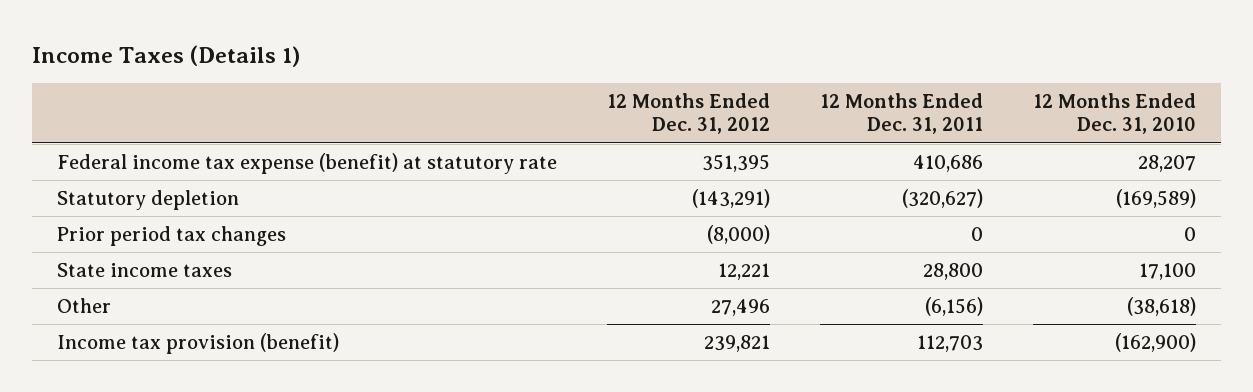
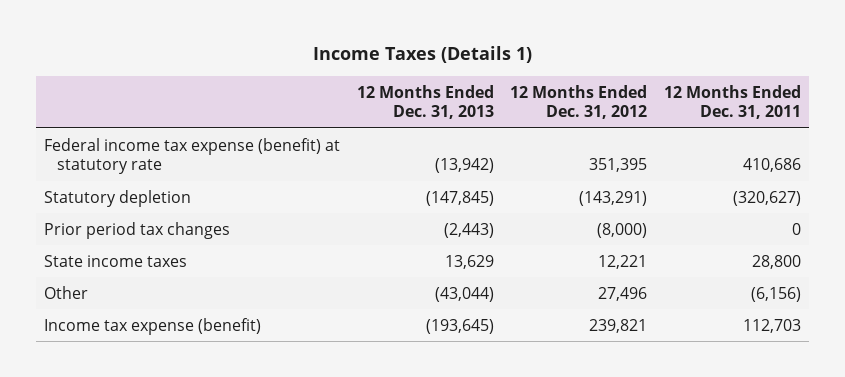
[1033,92,1197,135] 12 Months Ended Dec. 31, 2010 -> none
none -> [356,84,494,120] 12 Months Ended Dec. 31, 2013
[57,333,340,355] Income tax provision (benefit) -> [44,317,262,335] Income tax expense (benefit)

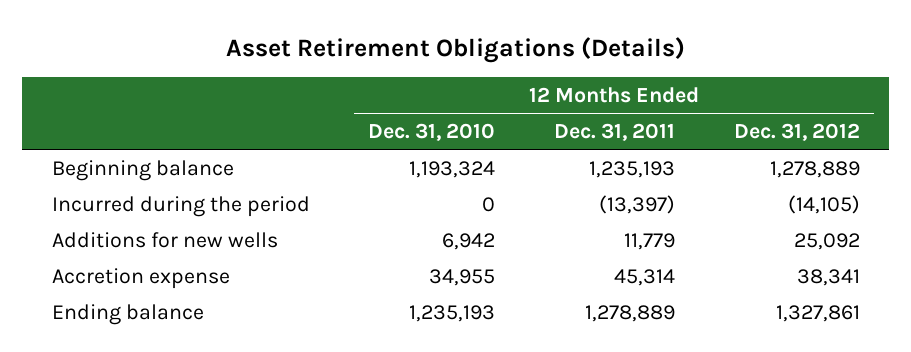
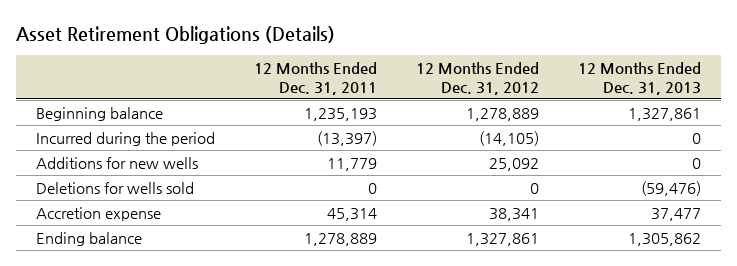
[368,122,496,141] Dec. 31, 2010 -> none
none -> [578,61,702,95] 12 Months Ended Dec. 31, 2013
none -> [35,181,194,194] Deletions for wells sold

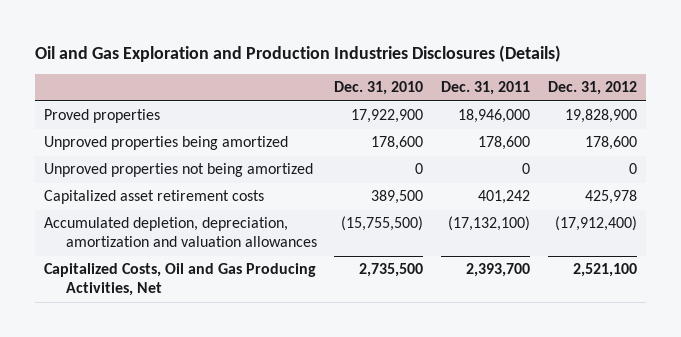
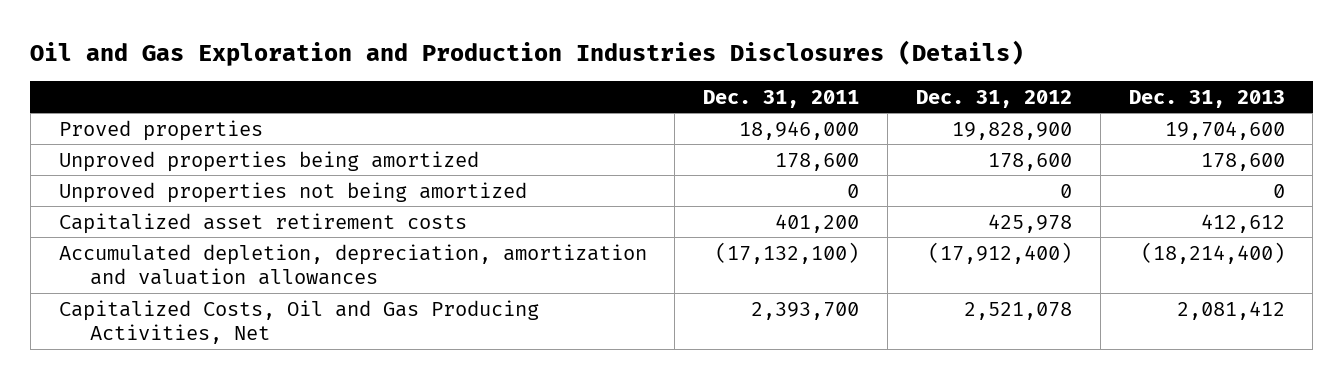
[334,81,424,96] Dec. 31, 2010 -> none
none -> [1128,89,1285,108] Dec. 31, 2013
[478,190,531,205] 401,242 -> [775,213,860,233] 401,200
[572,263,637,278] 2,521,100 -> [963,301,1072,320] 2,521,078

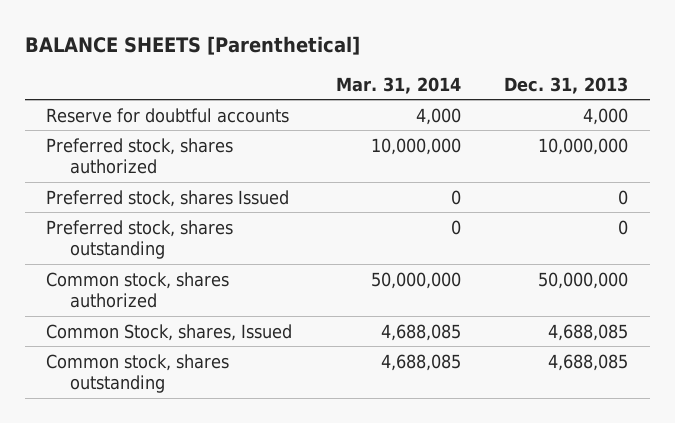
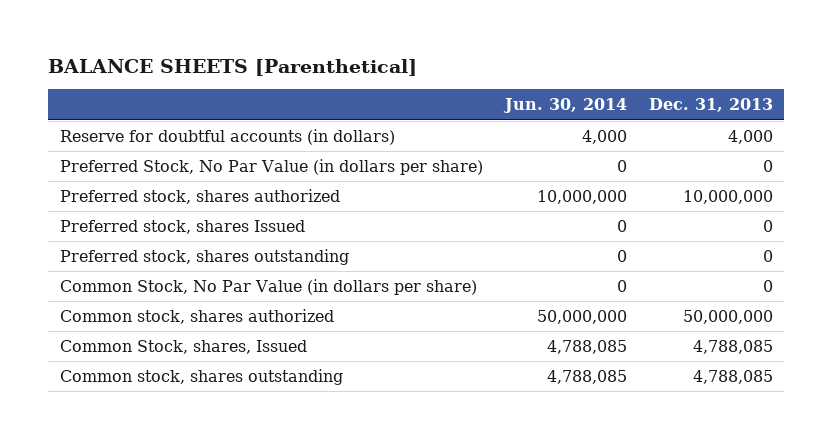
[335,76,461,94] Mar. 31, 2014 -> none
none -> [502,98,627,114] Jun. 30, 2014
[46,107,290,123] Reserve for doubtful accounts -> [59,129,395,146] Reserve for doubtful accounts (in dollars)
none -> [59,159,483,176] Preferred Stock, No Par Value (in dollars per share)
none -> [59,279,477,296] Common Stock, No Par Value (in dollars per share)
[548,323,629,341] 4,688,085 -> [693,340,774,355] 4,788,085
[548,353,629,371] 4,688,085 -> [693,370,774,385] 4,788,085

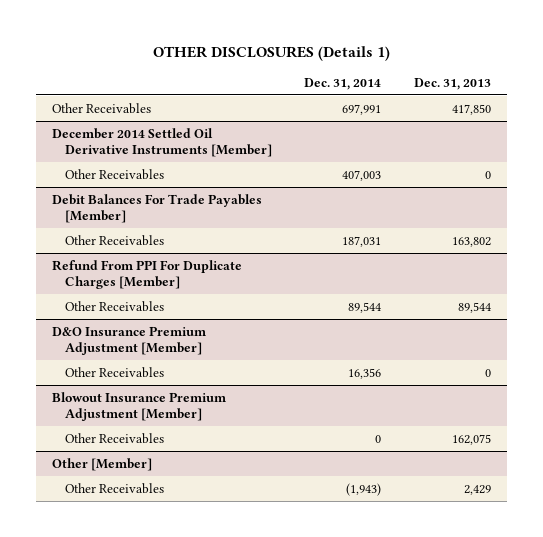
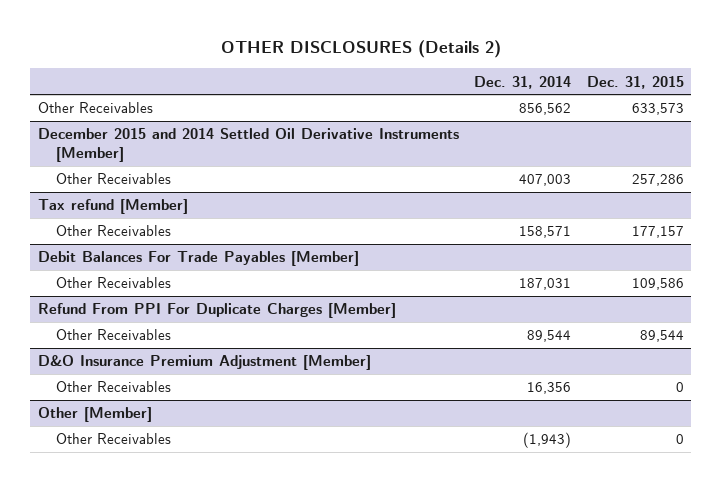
[152,46,390,62] OTHER DISCLOSURES (Details 1) -> [220,40,501,59] OTHER DISCLOSURES (Details 2)
[413,78,491,91] Dec. 31, 2013 -> none
none -> [586,75,684,89] Dec. 31, 2015
[342,103,382,115] 697,991 -> [519,103,572,116] 856,562
[52,127,272,158] December 2014 Settled Oil Derivative Instruments [Member] -> [37,128,459,163] December 2015 and 2014 Settled Oil Derivative Instruments [Member]
none -> [37,199,188,215] Tax refund [Member]
none -> [56,225,172,237] Other Receivables
[52,391,228,422] Blowout Insurance Premium Adjustment [Member] -> none
[64,432,164,444] Other Receivables -> none

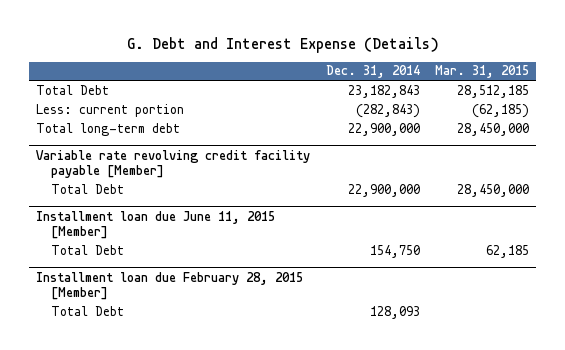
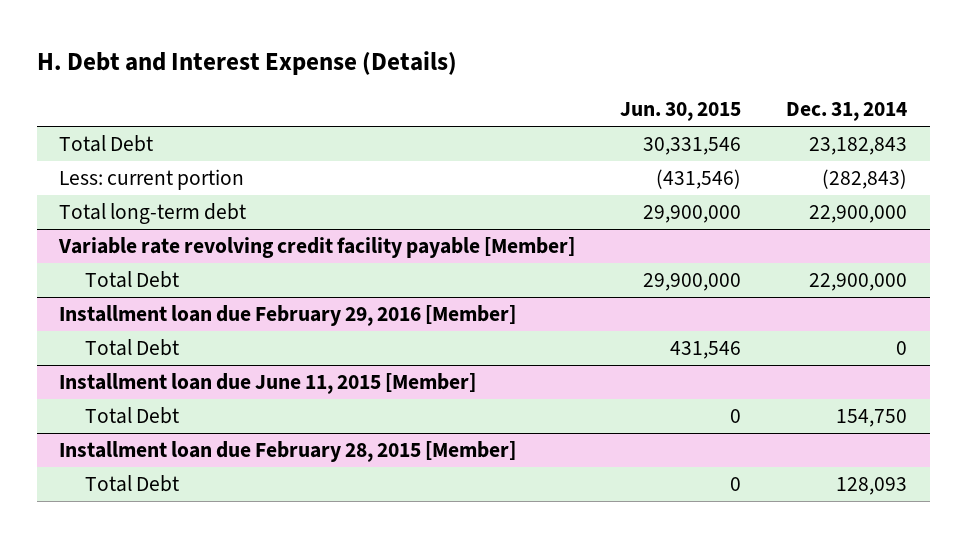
[126,36,439,53] G. Debt and Interest Expense (Details) -> [36,51,457,76] H. Debt and Interest Expense (Details)
[434,65,529,79] Mar. 31, 2015 -> none
none -> [620,101,742,121] Jun. 30, 2015
none -> [59,305,517,327] Installment loan due February 29, 2016 [Member]
none -> [85,339,180,357] Total Debt

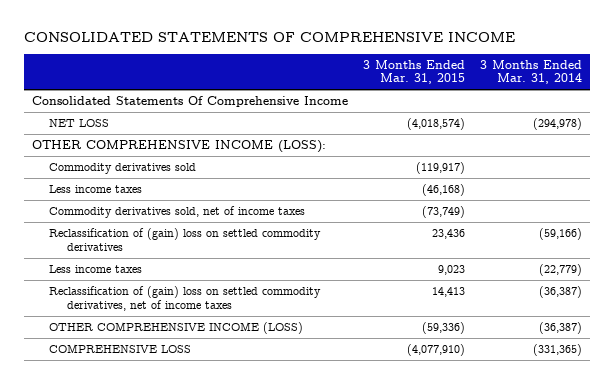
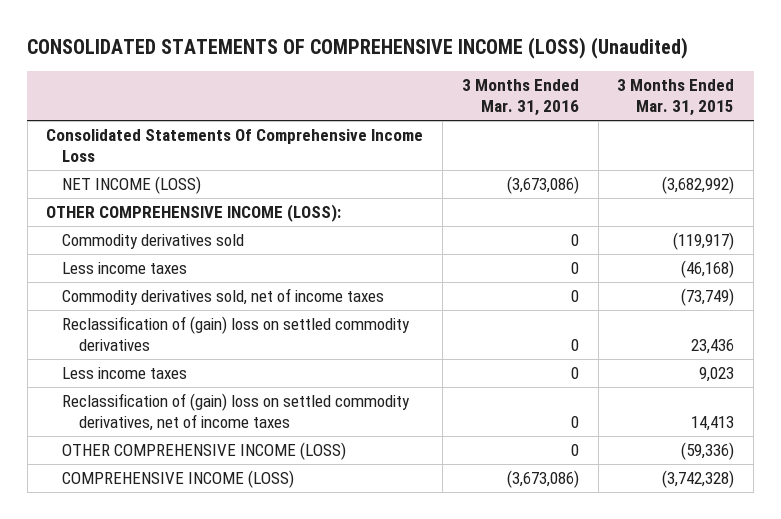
[24,32,516,43] CONSOLIDATED STATEMENTS OF COMPREHENSIVE INCOME -> [27,36,689,59] CONSOLIDATED STATEMENTS OF COMPREHENSIVE INCOME (LOSS) (Unaudited)
[480,59,583,85] 3 Months Ended Mar. 31, 2014 -> none
none -> [461,79,579,117] 3 Months Ended Mar. 31, 2016
[31,95,348,107] Consolidated Statements Of Comprehensive Income -> [46,129,424,163] Consolidated Statements Of Comprehensive Income Loss
[49,118,110,127] NET LOSS -> [62,176,202,195] NET INCOME (LOSS)
[406,117,465,130] (4,018,574) -> [662,176,735,195] (3,682,992)
[49,343,192,353] COMPREHENSIVE LOSS -> [62,470,295,489] COMPREHENSIVE INCOME (LOSS)
[406,343,465,356] (4,077,910) -> [662,470,735,489] (3,742,328)

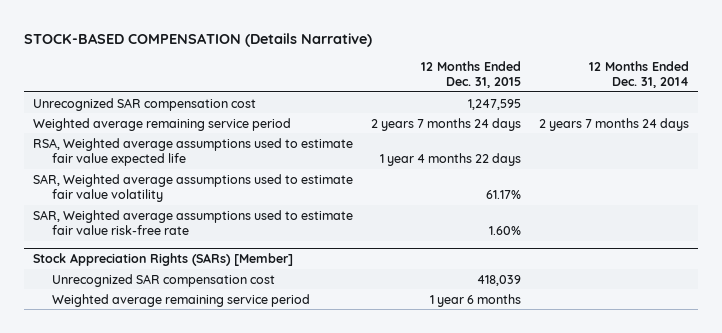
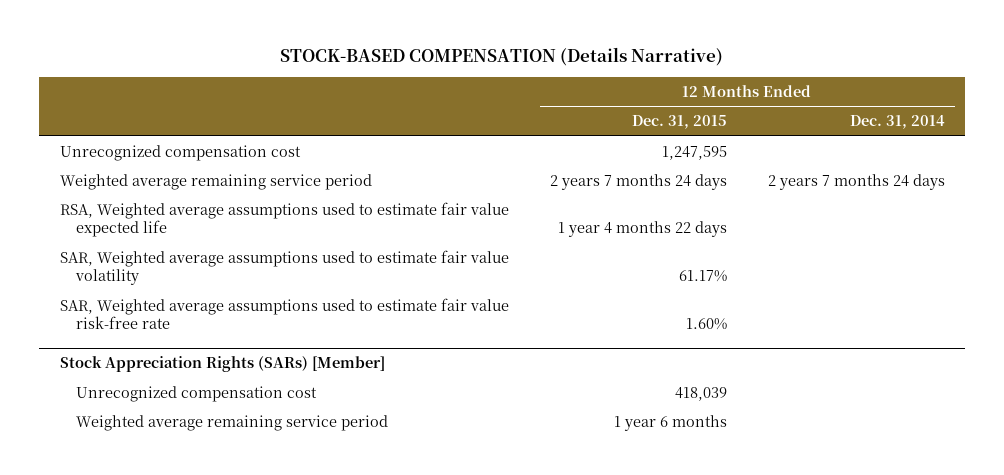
[33,97,257,111] Unrecognized SAR compensation cost -> [59,145,301,162] Unrecognized compensation cost
[52,273,276,287] Unrecognized SAR compensation cost -> [76,386,318,403] Unrecognized compensation cost

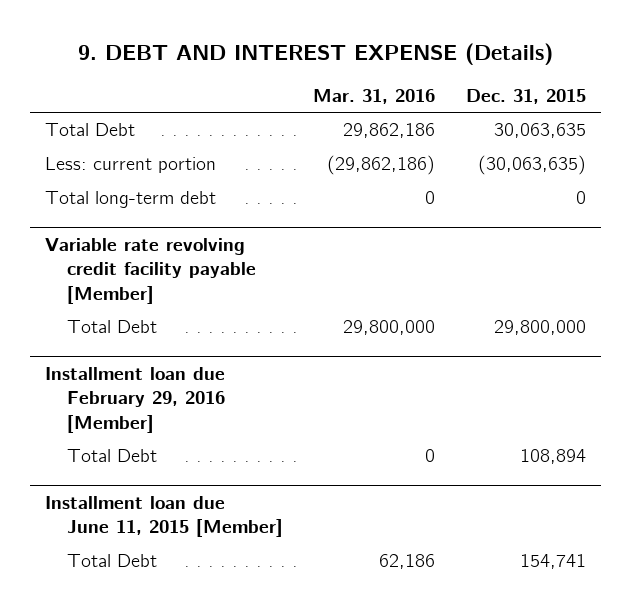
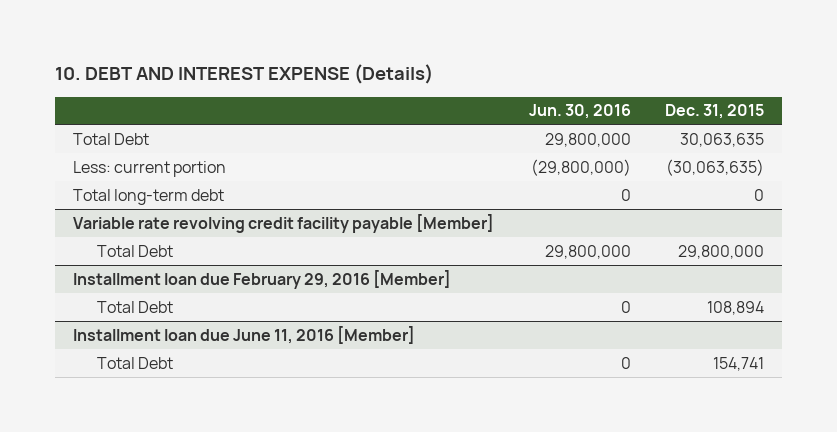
[77,42,553,65] 9. DEBT AND INTEREST EXPENSE (Details) -> [55,64,434,85] 10. DEBT AND INTEREST EXPENSE (Details)
[313,88,436,104] Mar. 31, 2016 -> none
none -> [528,104,631,120] Jun. 30, 2016
[45,495,283,538] Installment loan due June 11, 2015 [Member] -> [72,325,415,344] Installment loan due June 11, 2016 [Member]

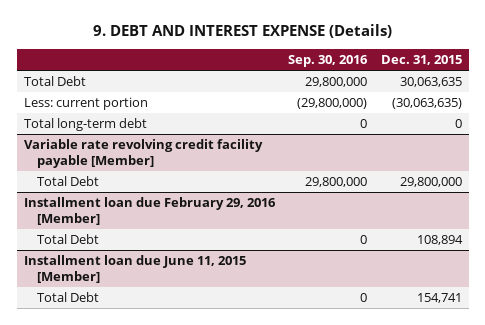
[55,64,434,85] 10. DEBT AND INTEREST EXPENSE (Details) -> [92,24,392,39] 9. DEBT AND INTEREST EXPENSE (Details)
[528,104,631,120] Jun. 30, 2016 -> none
none -> [288,55,369,68] Sep. 30, 2016
[72,325,415,344] Installment loan due June 11, 2016 [Member] -> [23,255,246,284] Installment loan due June 11, 2015 [Member]

